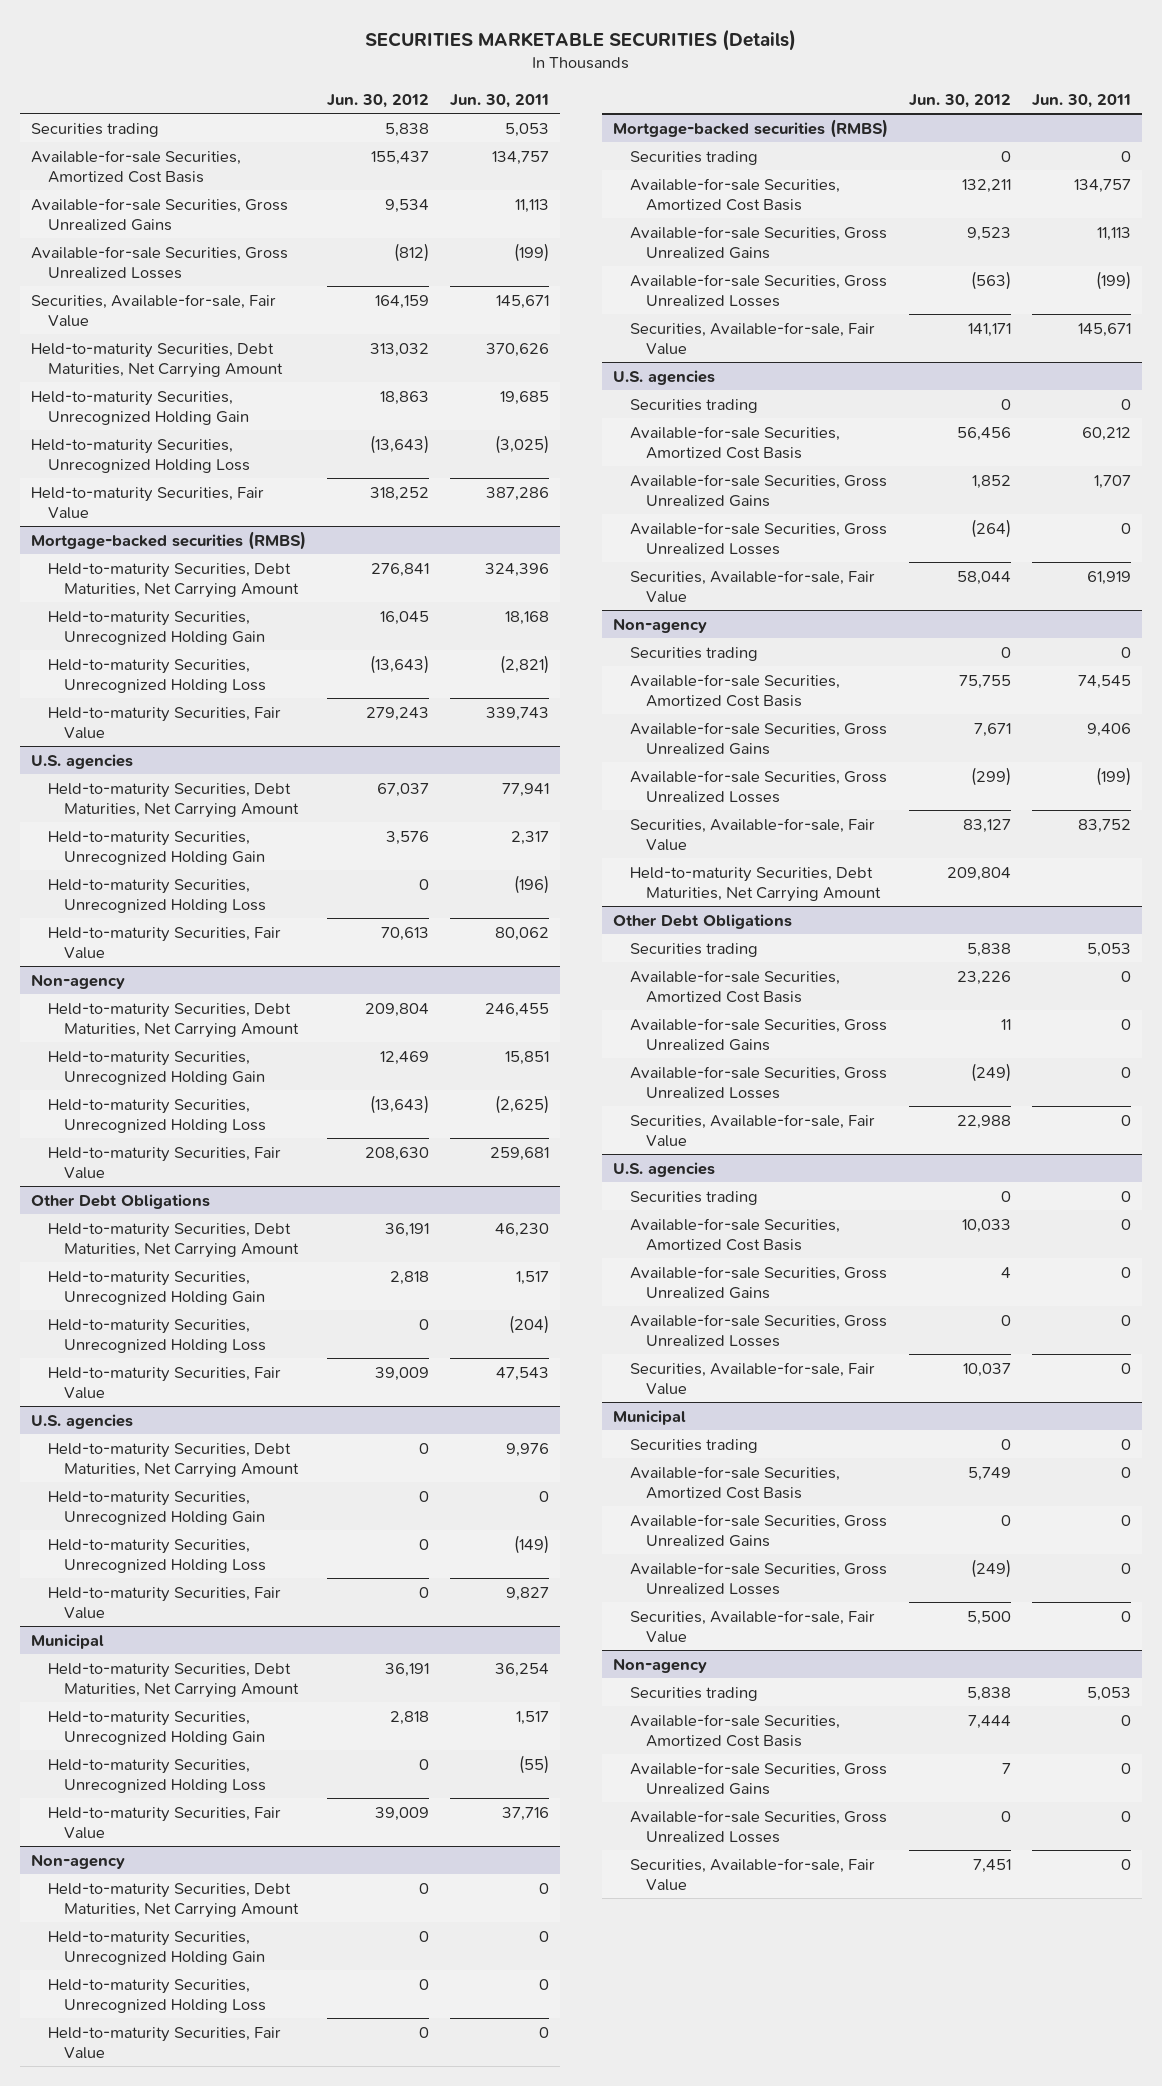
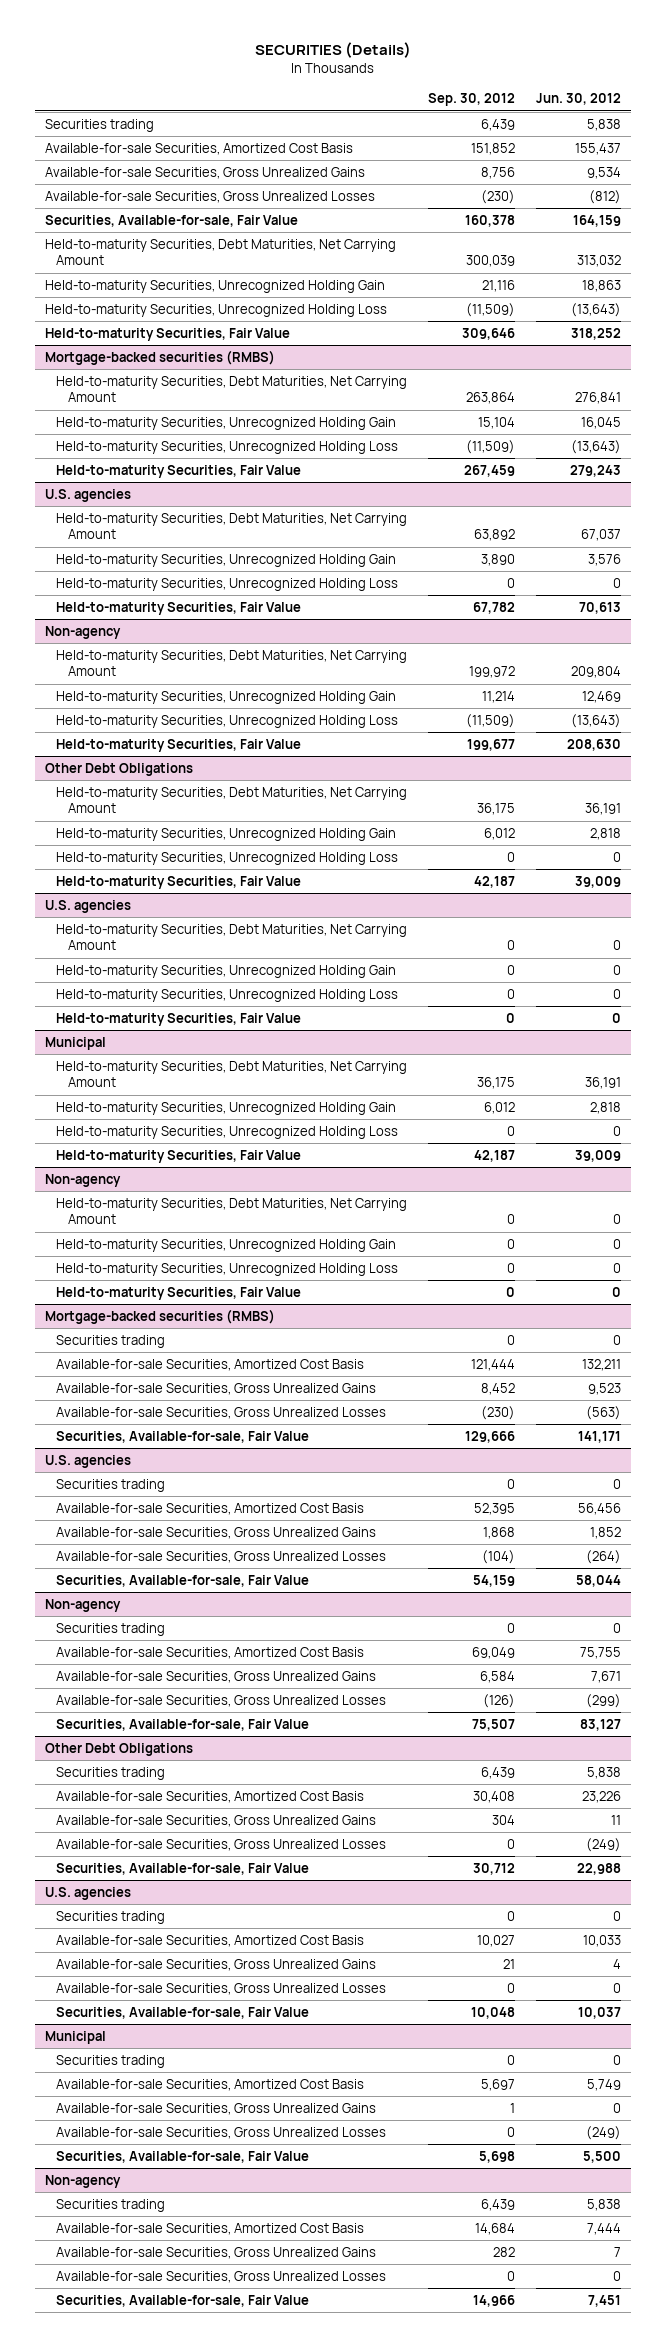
[365,28,797,51] SECURITIES MARKETABLE SECURITIES (Details) -> [255,42,412,59] SECURITIES (Details)
[450,93,550,108] Jun. 30, 2011 -> none
none -> [428,93,516,107] Sep. 30, 2012
[629,866,882,902] Held-to-maturity Securities, Debt Maturities, Net Carrying Amount -> none

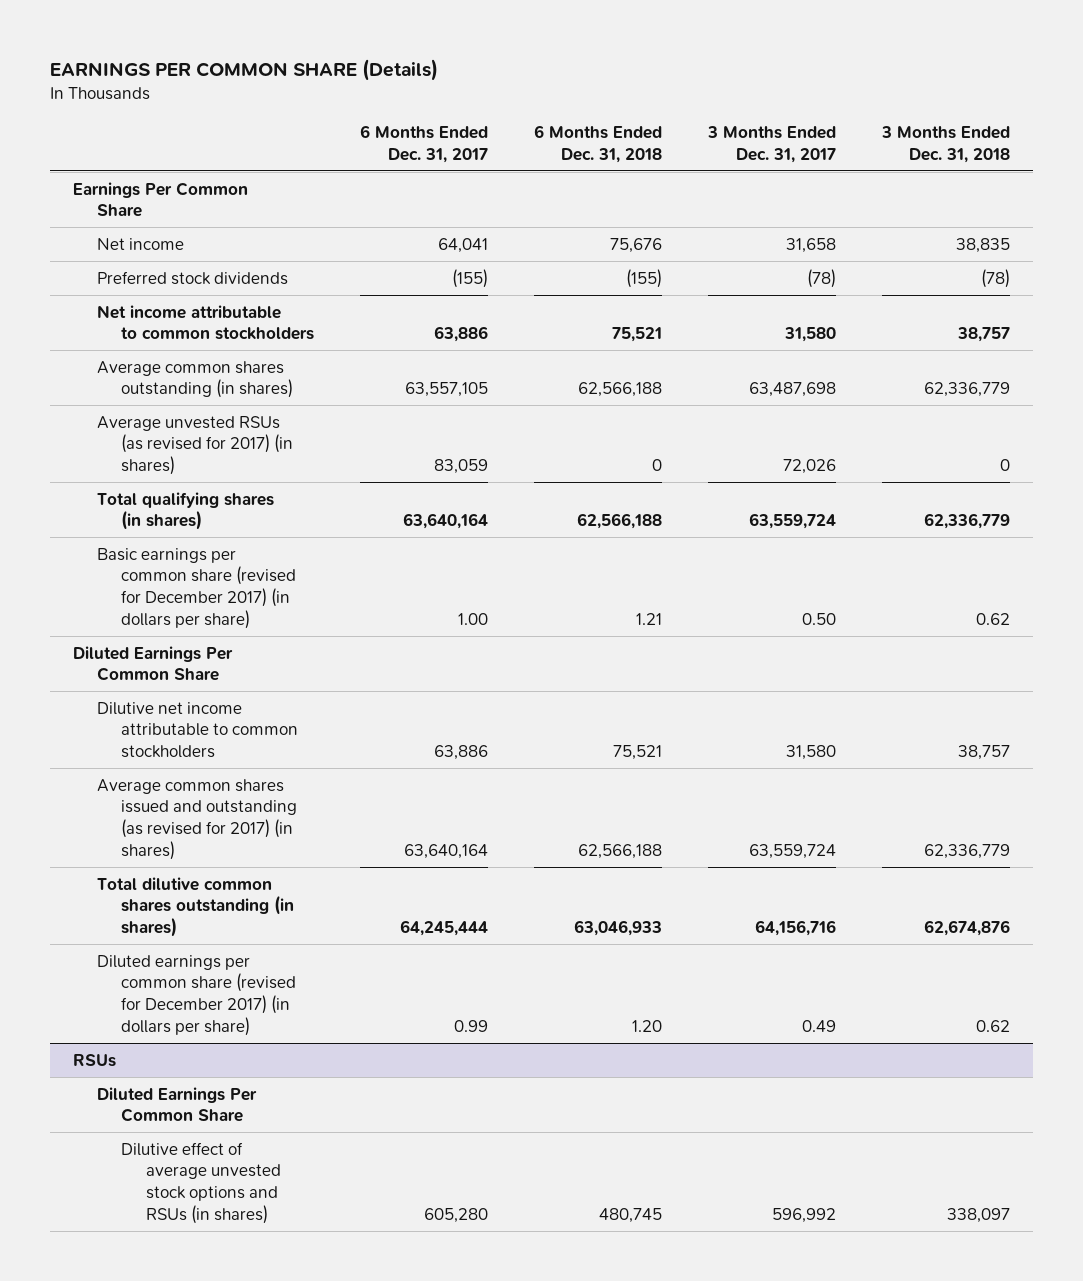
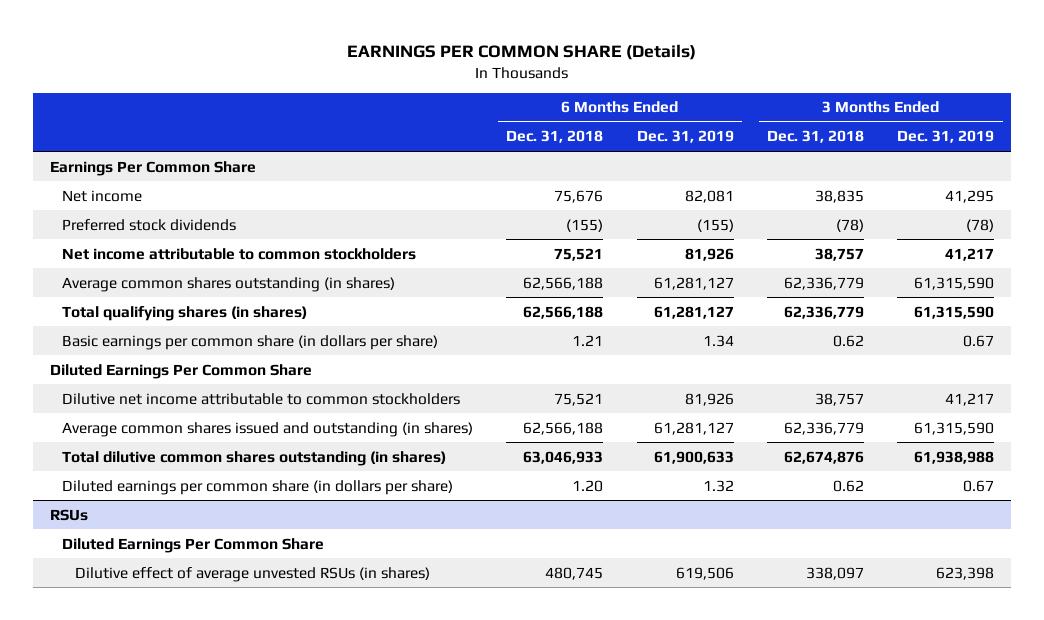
[360,125,489,163] 6 Months Ended Dec. 31, 2017 -> none
[707,126,837,163] 3 Months Ended Dec. 31, 2017 -> none
none -> [636,130,734,144] Dec. 31, 2019
none -> [897,130,995,144] Dec. 31, 2019
[97,415,294,476] Average unvested RSUs (as revised for 2017) (in shares) -> none
[97,547,297,629] Basic earnings per common share (revised for December 2017) (in dollars per share) -> [62,334,439,350] Basic earnings per common share (in dollars per share)
[97,778,298,860] Average common shares issued and outstanding (as revised for 2017) (in shares) -> [62,421,474,437] Average common shares issued and outstanding (in shares)
[97,954,297,1036] Diluted earnings per common share (revised for December 2017) (in dollars per share) -> [62,479,454,495] Diluted earnings per common share (in dollars per share)
[121,1141,281,1224] Dilutive effect of average unvested stock options and RSUs (in shares) -> [74,566,430,582] Dilutive effect of average unvested RSUs (in shares)

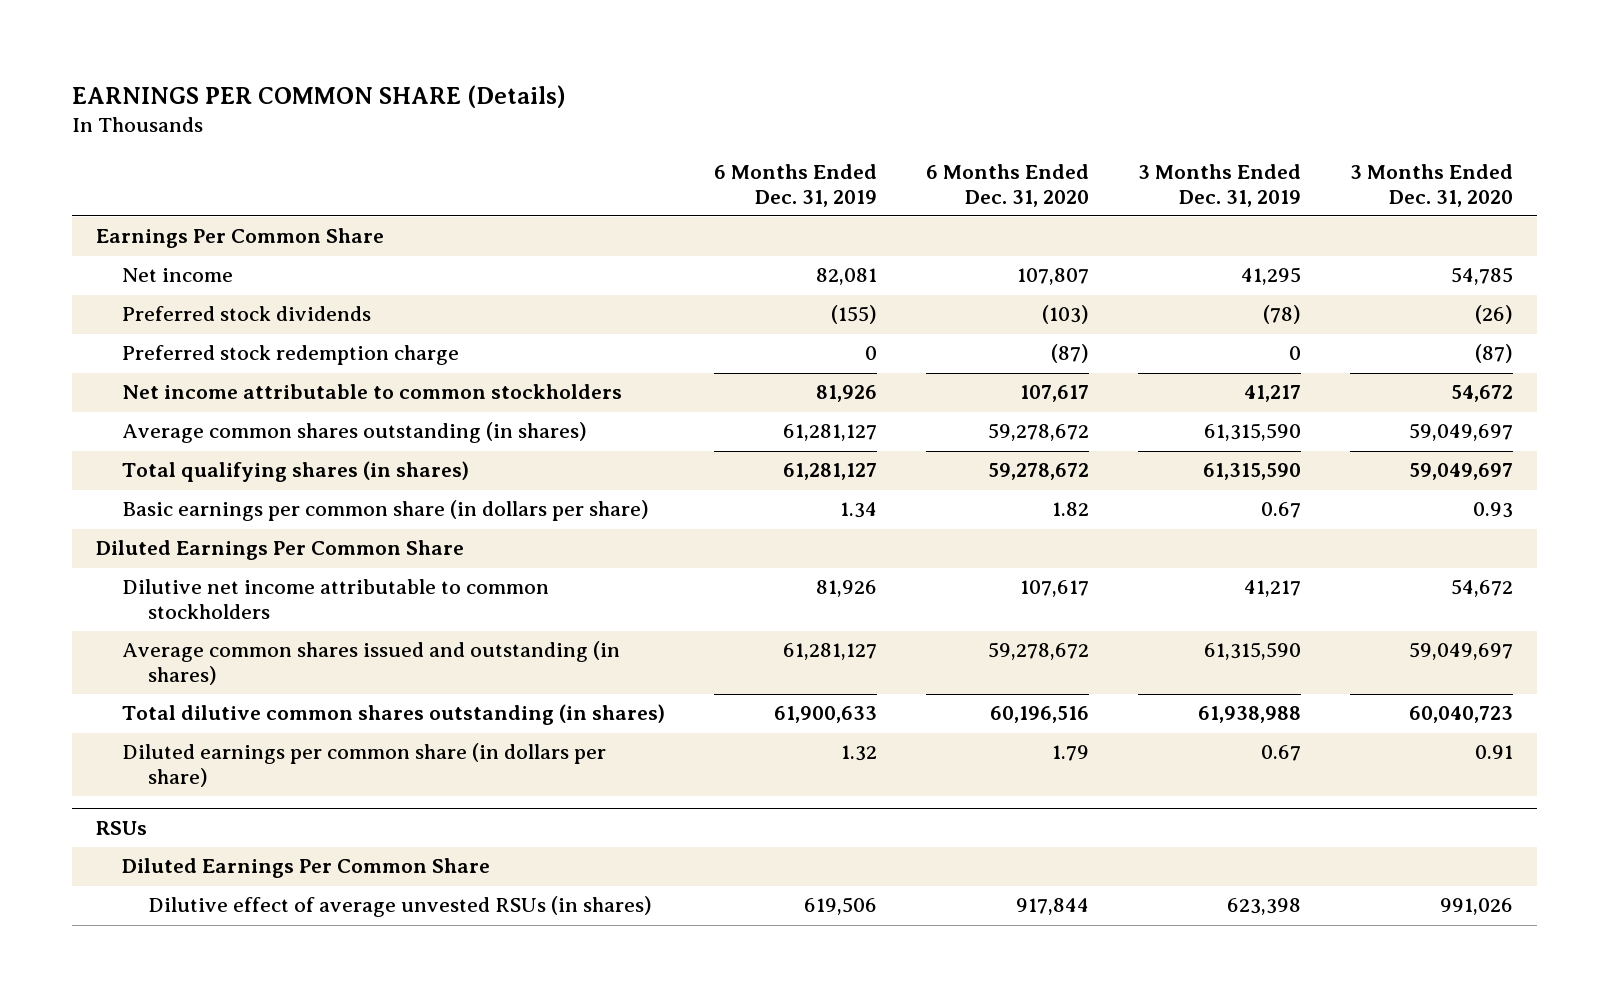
[506,130,604,144] Dec. 31, 2018 -> none
[767,130,865,144] Dec. 31, 2018 -> none
none -> [925,164,1089,207] 6 Months Ended Dec. 31, 2020
none -> [1349,164,1513,207] 3 Months Ended Dec. 31, 2020
none -> [121,345,459,366] Preferred stock redemption charge

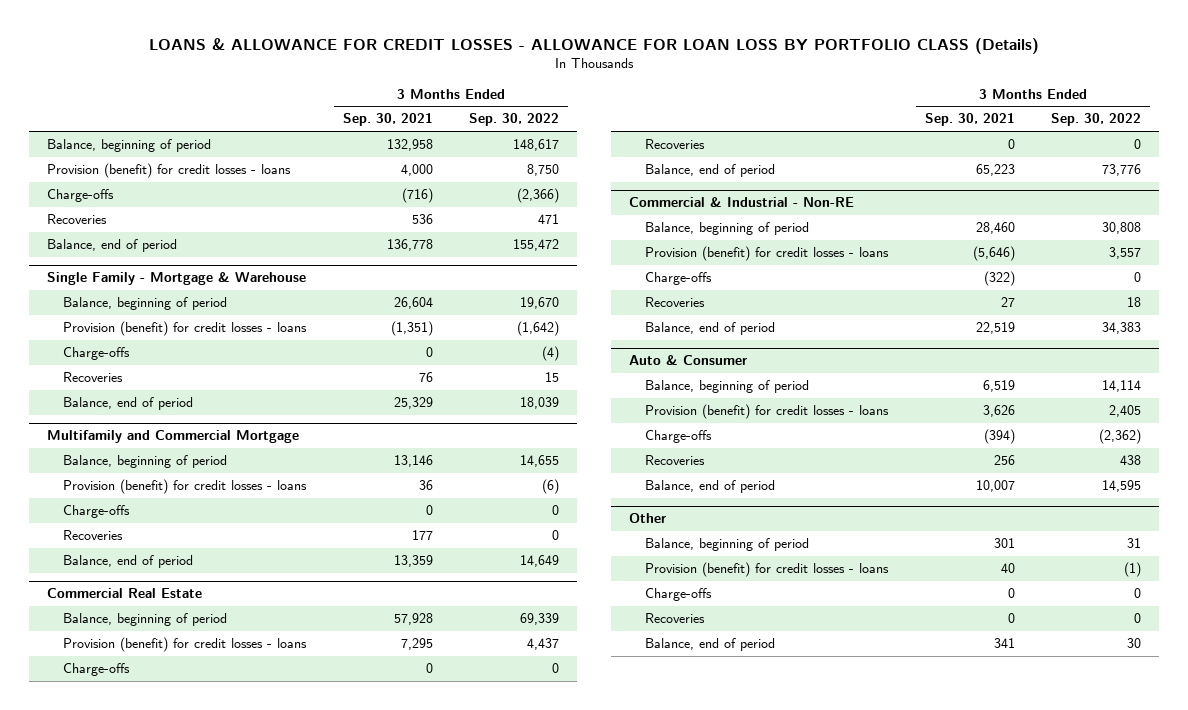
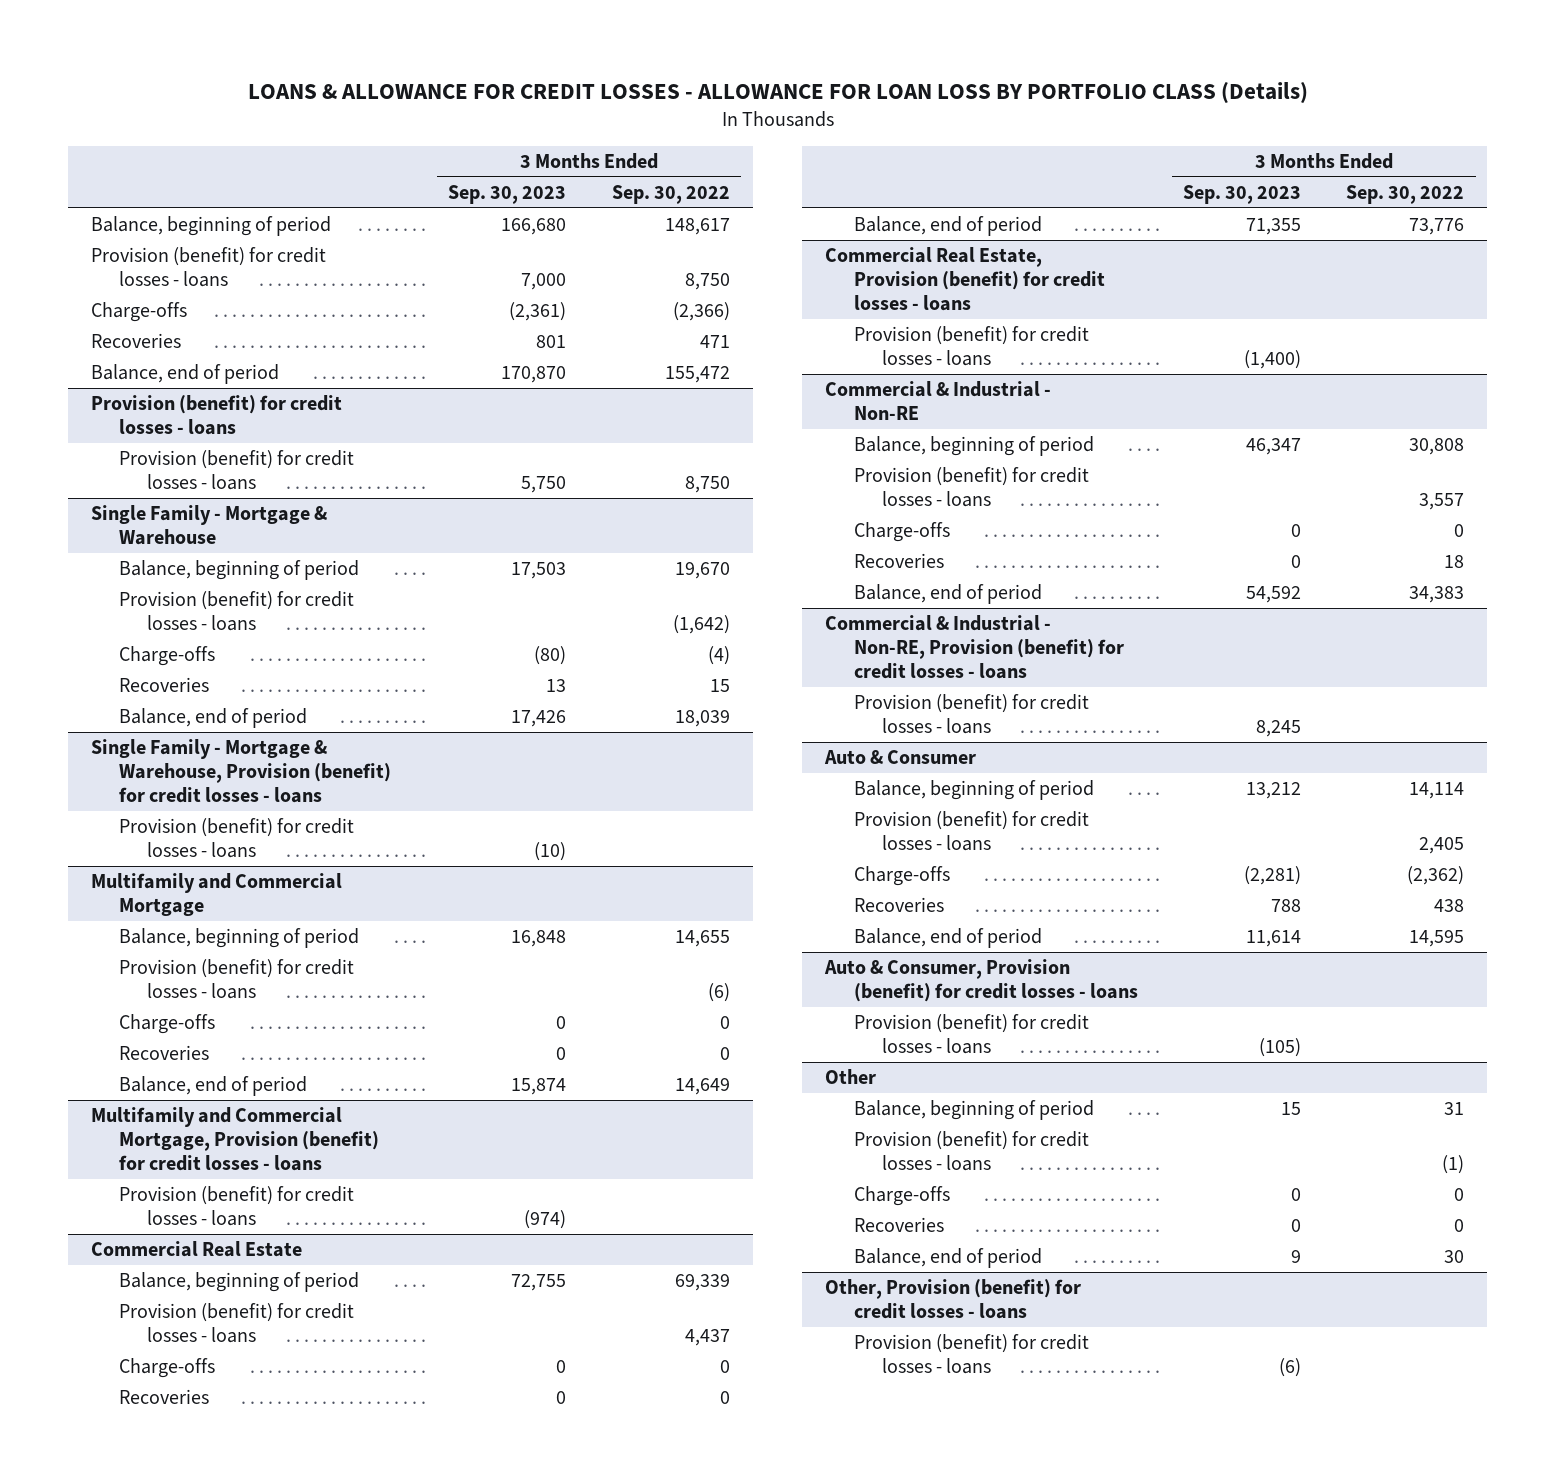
[342,113,433,127] Sep. 30, 2021 -> none
none -> [448,184,567,204] Sep. 30, 2023
none -> [90,395,342,435] Provision (benefit) for credit losses - loans
none -> [119,450,355,490] Provision (benefit) for credit losses - loans
none -> [90,739,392,803] Single Family - Mortgage & Warehouse, Provision (benefit) for credit losses - loans
none -> [119,818,355,858] Provision (benefit) for credit losses - loans
none -> [90,1107,380,1171] Multifamily and Commercial Mortgage, Provision (benefit) for credit losses - loans
none -> [119,1186,355,1226] Provision (benefit) for credit losses - loans
none -> [825,247,1105,311] Commercial Real Estate, Provision (benefit) for credit losses - loans
none -> [853,326,1089,366] Provision (benefit) for credit losses - loans
none -> [825,615,1124,679] Commercial & Industrial - Non-RE, Provision (benefit) for credit losses - loans
none -> [853,694,1089,734] Provision (benefit) for credit losses - loans
none -> [824,959,1138,1002] Auto & Consumer, Provision (benefit) for credit losses - loans
none -> [853,1014,1089,1054] Provision (benefit) for credit losses - loans
none -> [825,1279,1082,1319] Other, Provision (benefit) for credit losses - loans
none -> [853,1334,1089,1374] Provision (benefit) for credit losses - loans

